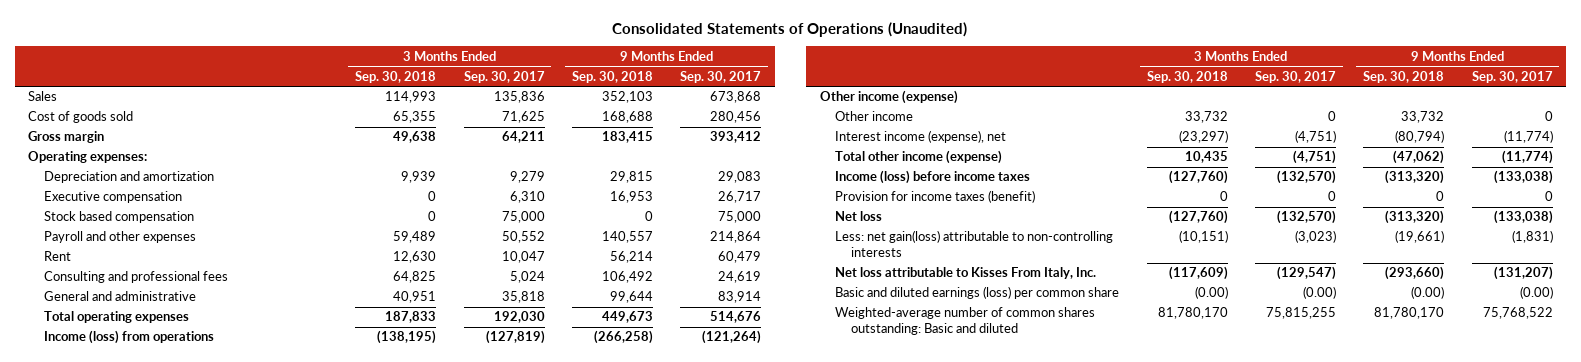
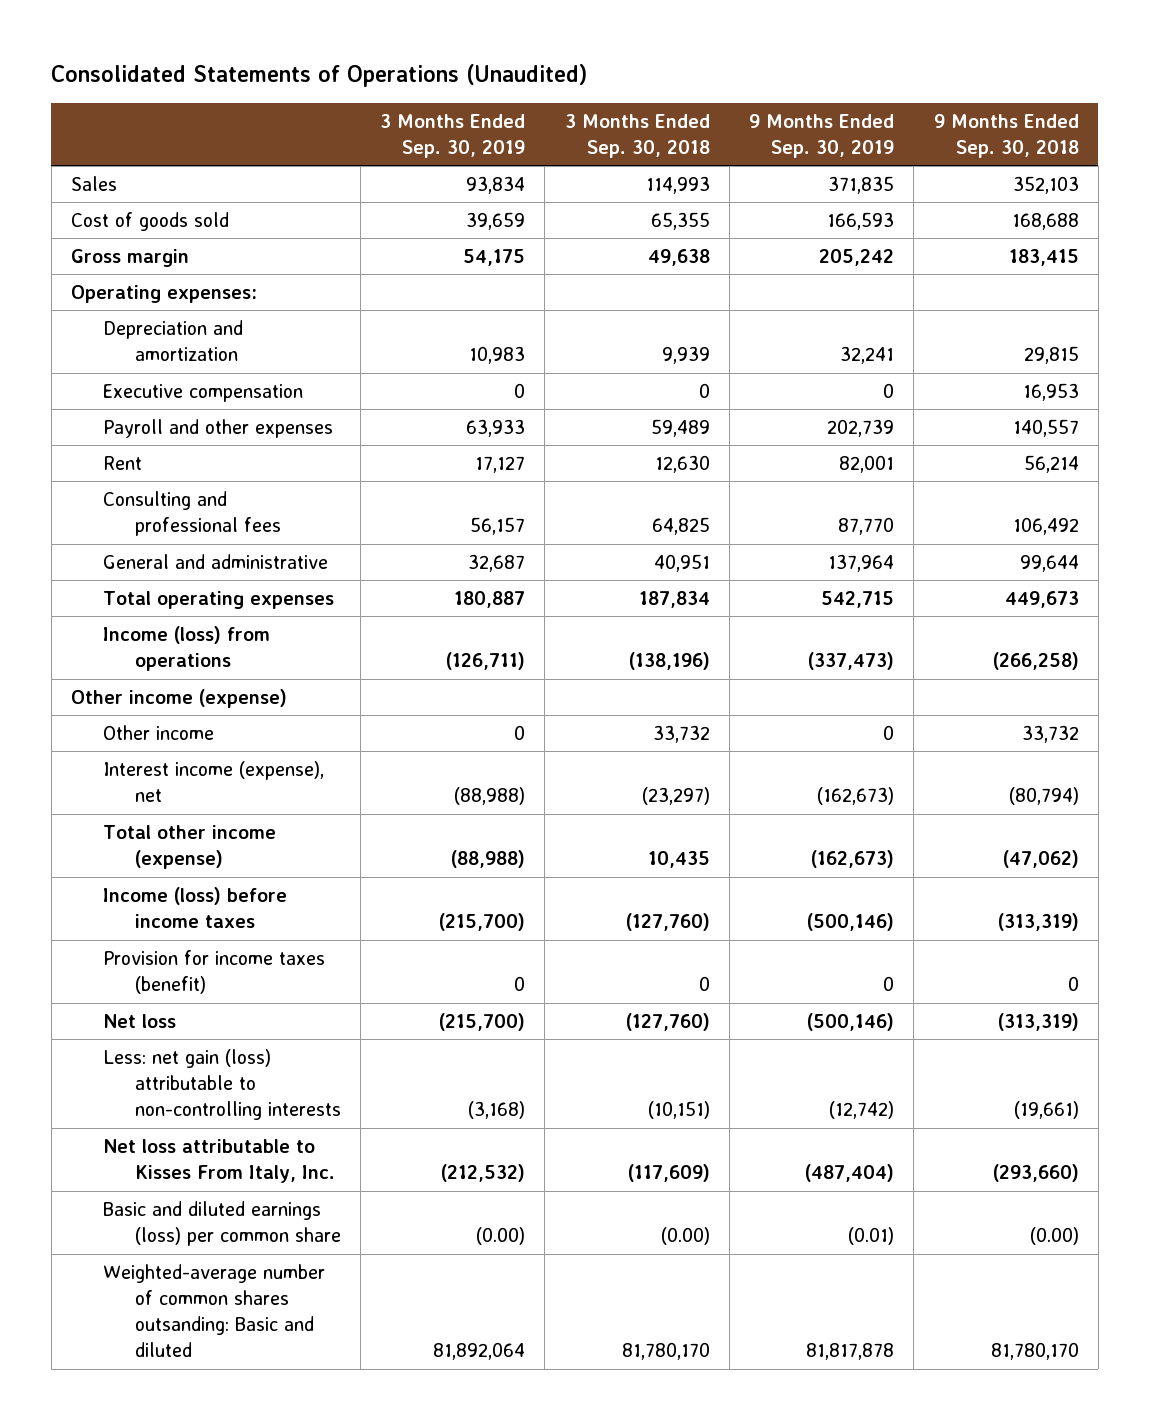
[463,70,545,83] Sep. 30, 2017 -> none
[680,70,762,83] Sep. 30, 2017 -> none
none -> [380,113,526,158] 3 Months Ended Sep. 30, 2019
none -> [749,113,895,158] 9 Months Ended Sep. 30, 2019
[43,211,194,224] Stock based compensation -> none
[385,311,437,324] 187,833 -> [638,591,710,609] 187,834
[377,330,437,345] (138,195) -> [628,652,710,671] (138,196)
[1385,170,1445,185] (313,320) -> [997,913,1079,932] (313,319)
[1385,210,1445,225] (313,320) -> [997,1013,1079,1032] (313,319)
[835,230,1114,258] Less: net gain(loss) attributable to non-controlling interests -> [102,1049,341,1121] Less: net gain (loss) attributable to non-controlling interests
[835,307,1096,336] Weighted-average number of common shares outstanding: Basic and diluted -> [102,1264,325,1358] Weighted-average number of common shares outsanding: Basic and diluted

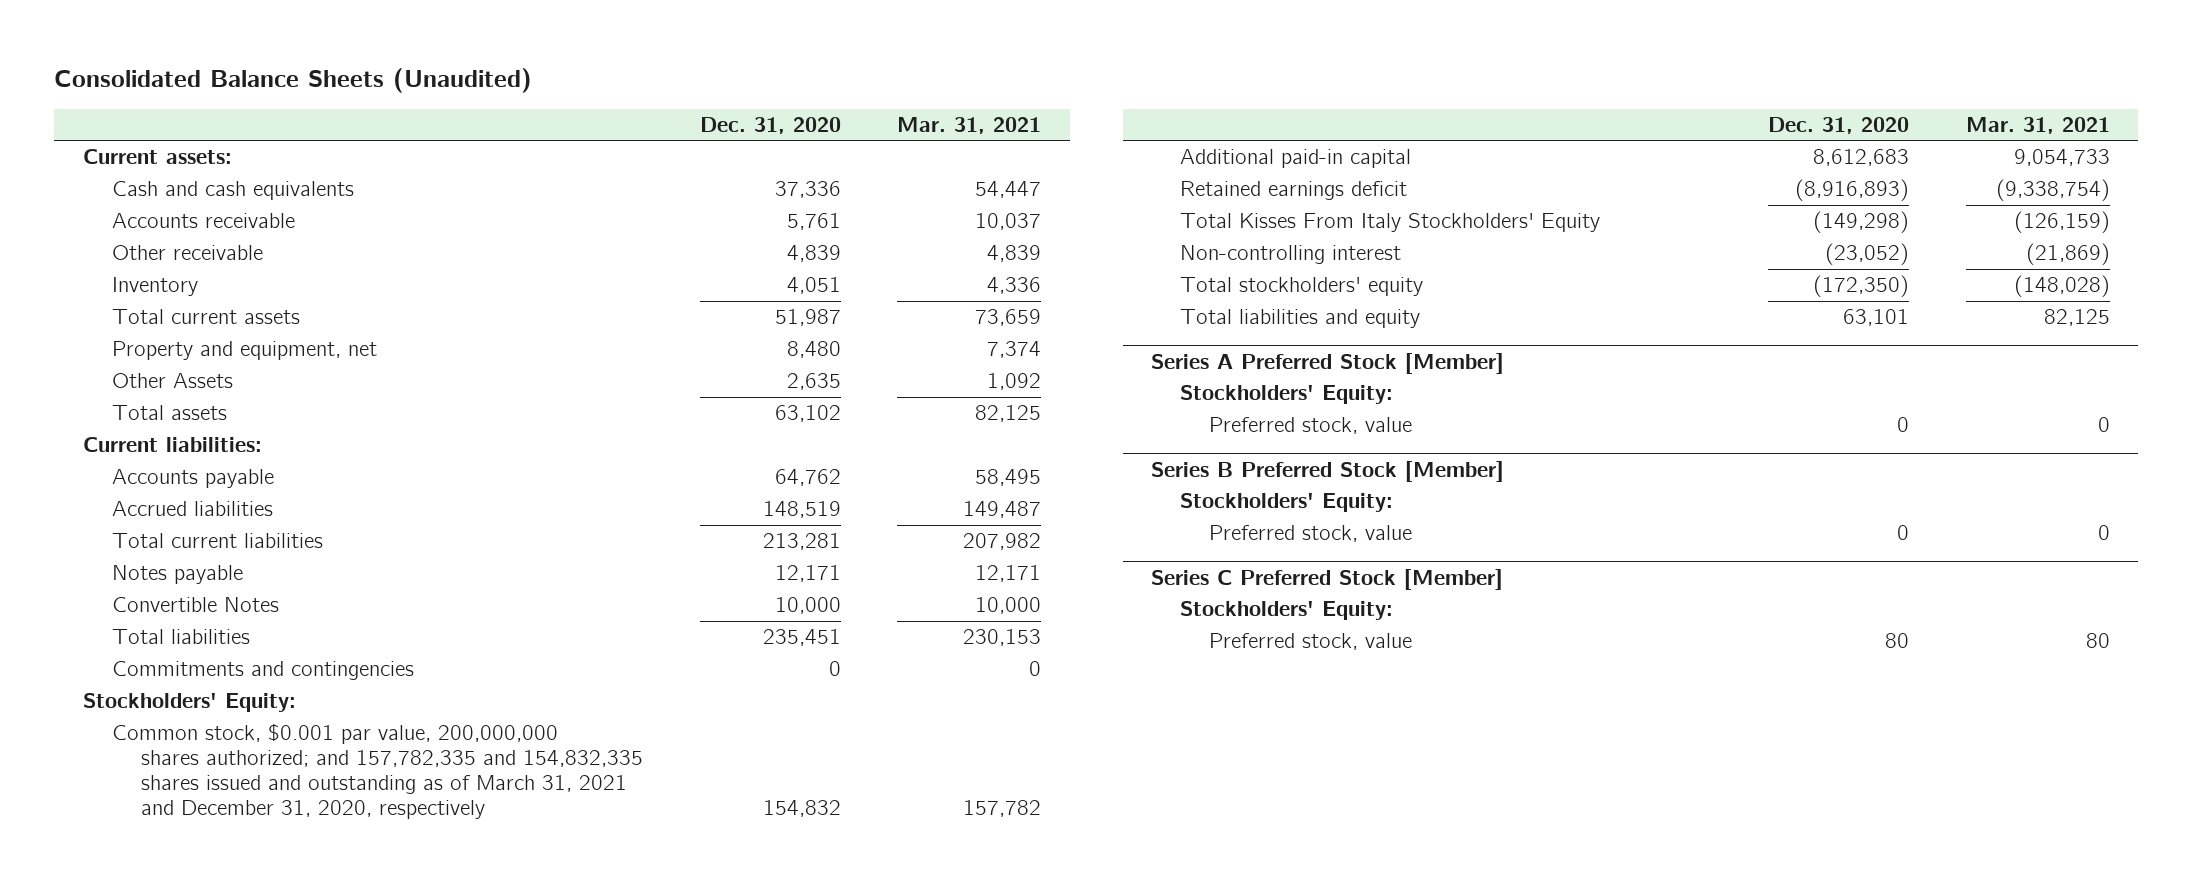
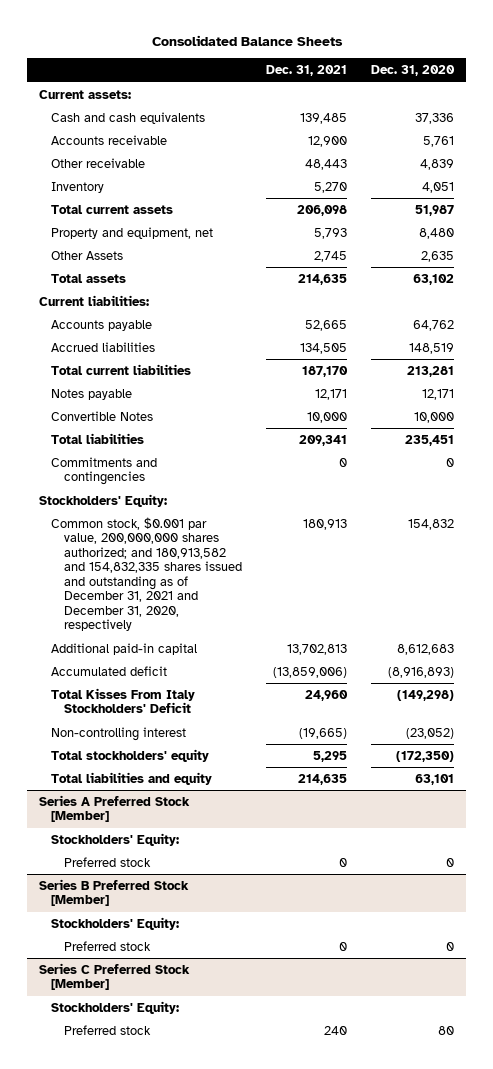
[54,68,533,94] Consolidated Balance Sheets (Unaudited) -> [151,34,343,46] Consolidated Balance Sheets
[897,116,1042,134] Mar. 31, 2021 -> none
none -> [265,65,347,77] Dec. 31, 2021
[111,723,643,820] Common stock, $0.001 par value, 200,000,000 shares authorized; and 157,782,335 and 154,832,335 shares issued and outstanding as of March 31, 2021 and December 31, 2020, respectively -> [51,516,242,631] Common stock, $0.001 par value, 200,000,000 shares authorized; and 180,913,582 and 154,832,335 shares issued and outstanding as of December 31, 2021 and December 31, 2020, respectively
[1180,181,1408,201] Retained earnings deficit -> [51,665,168,676] Accumulated deficit
[1180,213,1601,233] Total Kisses From Italy Stockholders' Equity -> [51,687,196,714] Total Kisses From Italy Stockholders' Deficit
[1209,417,1413,435] Preferred stock, value -> [63,856,151,867] Preferred stock
[1209,525,1413,543] Preferred stock, value -> [63,940,151,951] Preferred stock
[1209,633,1413,651] Preferred stock, value -> [63,1024,151,1035] Preferred stock

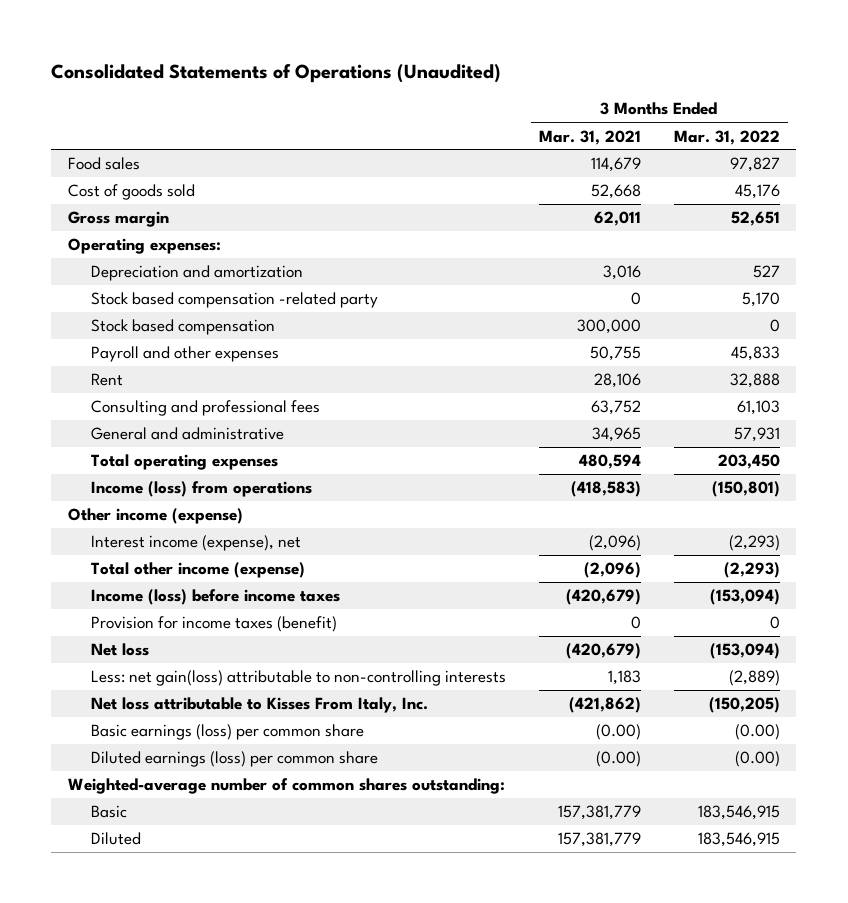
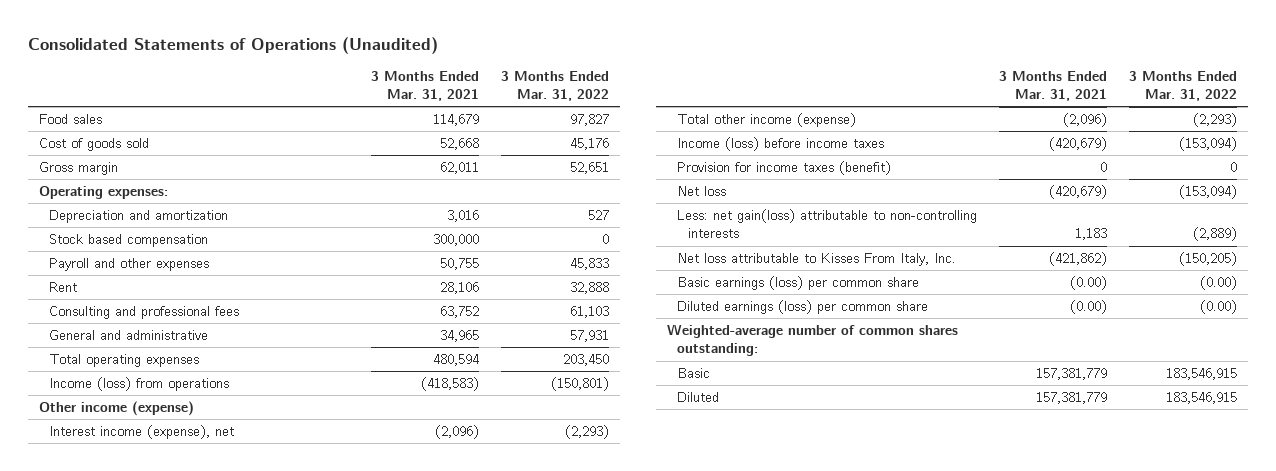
[90,292,378,309] Stock based compensation -related party -> none

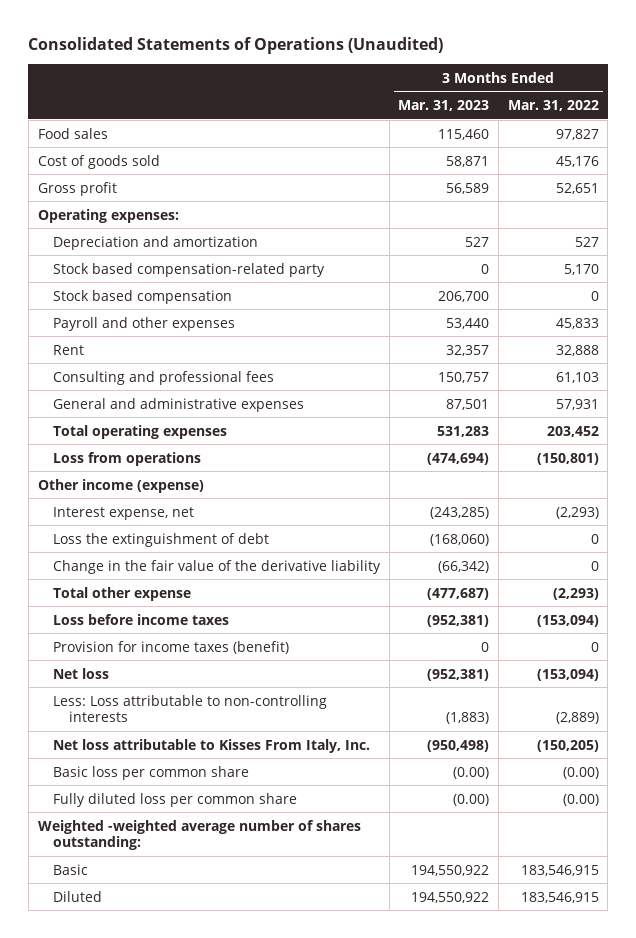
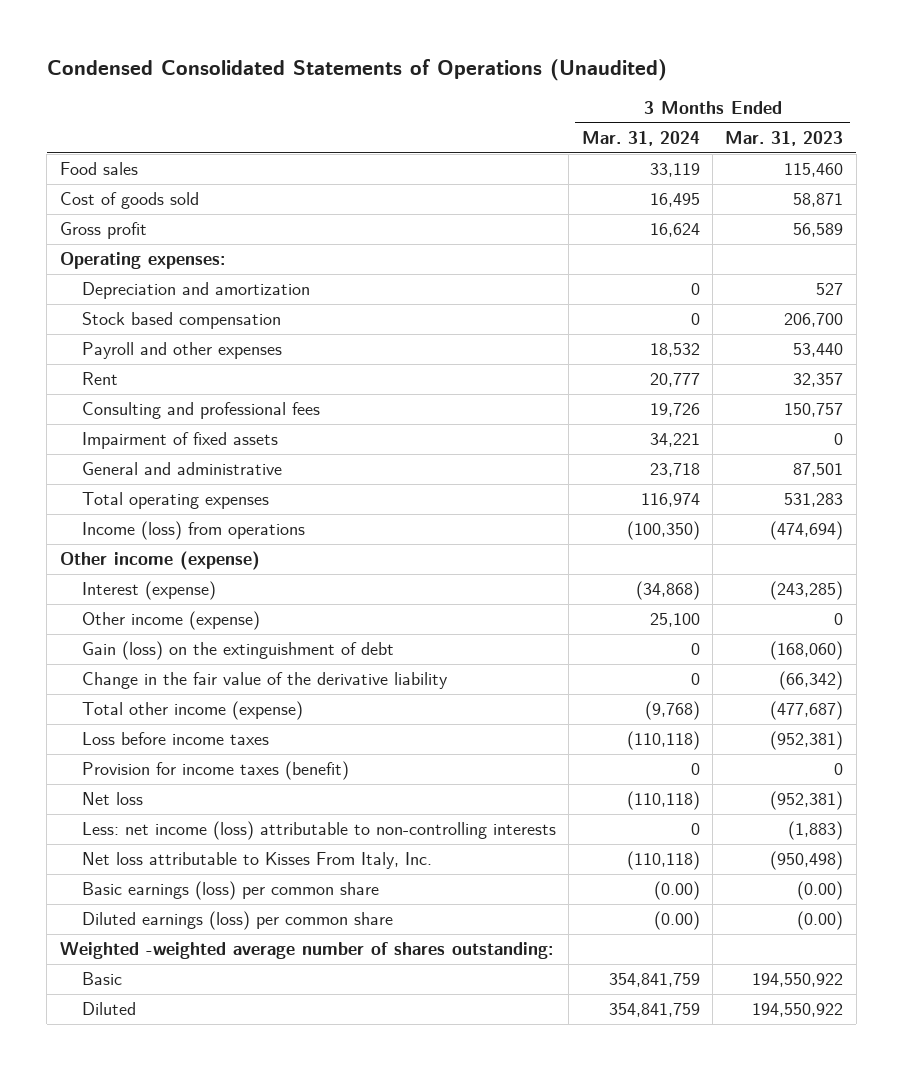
[28,37,444,55] Consolidated Statements of Operations (Unaudited) -> [46,58,667,81] Condensed Consolidated Statements of Operations (Unaudited)
[507,100,599,112] Mar. 31, 2022 -> none
none -> [581,131,700,147] Mar. 31, 2024
[53,262,326,277] Stock based compensation-related party -> none
none -> [82,432,279,450] Impairment of fixed assets
[53,397,305,412] General and administrative expenses -> [82,462,283,476] General and administrative
[53,451,202,466] Loss from operations -> [82,521,306,541] Income (loss) from operations
[53,506,195,520] Interest expense, net -> [82,581,217,601] Interest (expense)
none -> [82,611,261,631] Other income (expense)
[53,532,270,547] Loss the extinguishment of debt -> [82,641,395,661] Gain (loss) on the extinguishment of debt
[53,586,192,601] Total other expense -> [82,701,304,721] Total other income (expense)
[53,694,328,723] Less: Loss attributable to non-controlling interests -> [82,821,557,841] Less: net income (loss) attributable to non-controlling interests
[53,765,250,780] Basic loss per common share -> [82,881,380,901] Basic earnings (loss) per common share
[53,792,298,807] Fully diluted loss per common share -> [82,911,394,931] Diluted earnings (loss) per common share

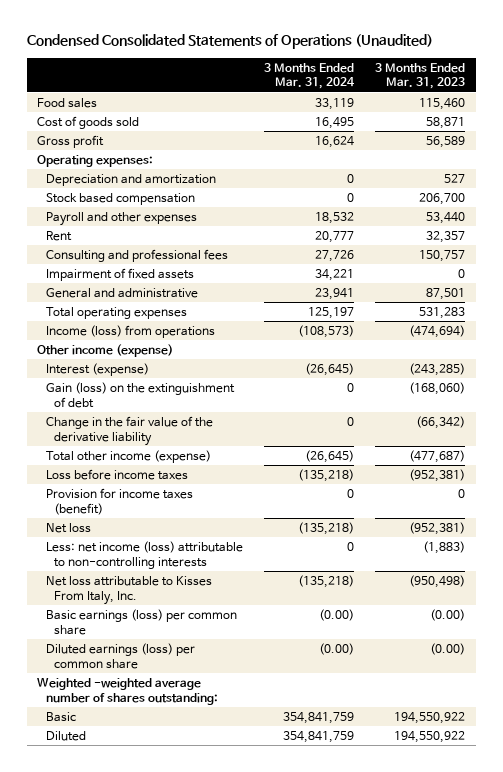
[649,403,700,418] 19,726 -> [315,249,355,262] 27,726
[649,463,700,478] 23,718 -> [315,287,355,300] 23,941
[640,493,700,508] 116,974 -> [308,306,355,319] 125,197
[626,521,700,541] (100,350) -> [298,324,355,338] (108,573)
[82,611,261,631] Other income (expense) -> none
[635,581,700,601] (34,868) -> [305,362,355,376] (26,645)
[644,701,700,721] (9,768) -> [305,449,355,463] (26,645)
[626,731,700,751] (110,118) -> [298,468,355,482] (135,218)
[626,791,700,811] (110,118) -> [298,521,355,535] (135,218)
[626,851,700,871] (110,118) -> [298,574,355,588] (135,218)

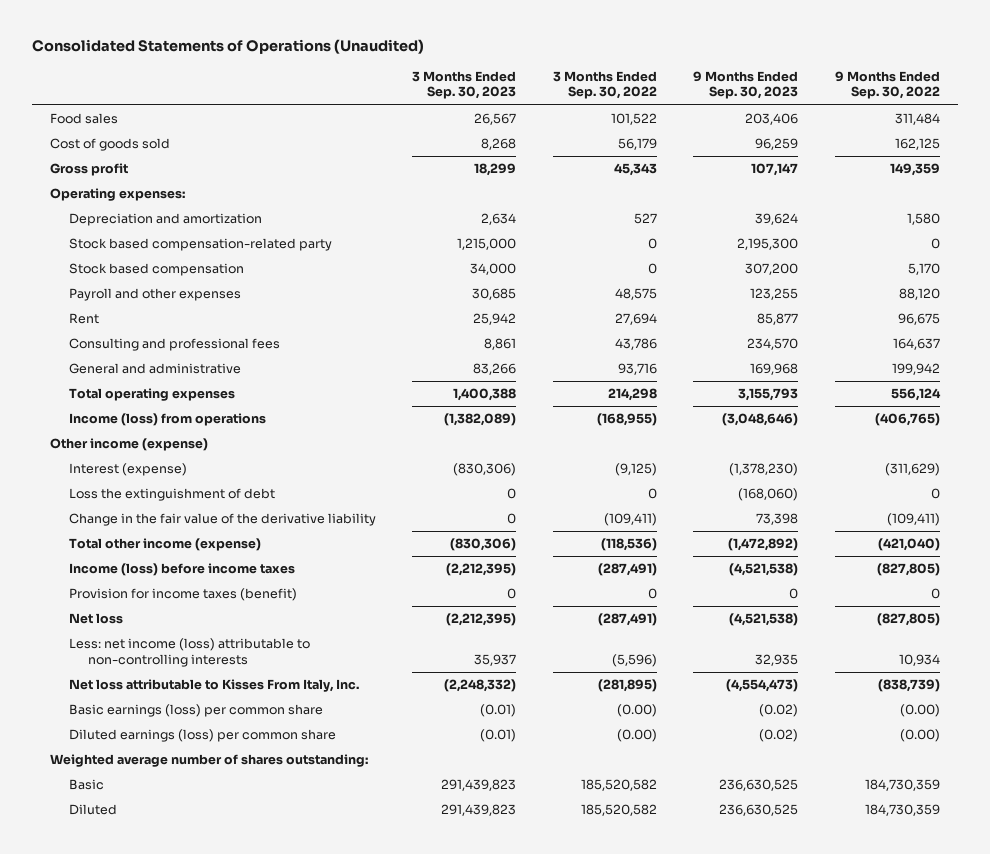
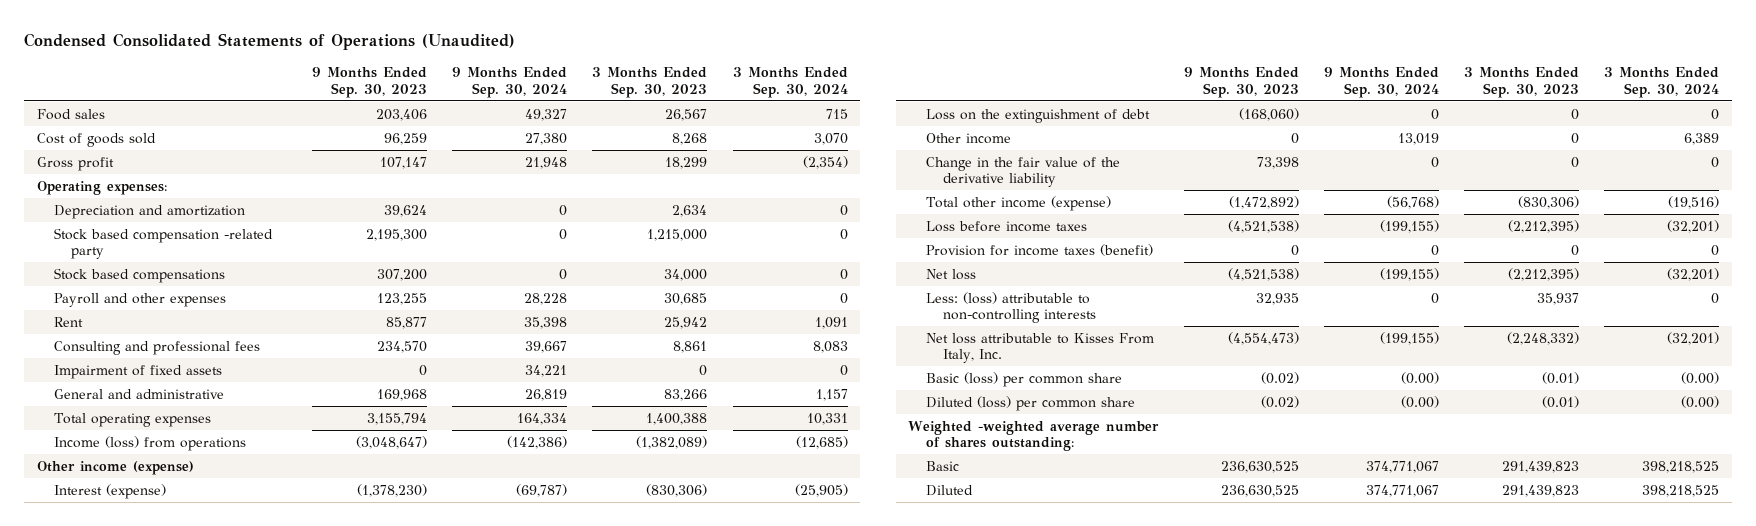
[31,39,424,55] Consolidated Statements of Operations (Unaudited) -> [24,33,516,51] Condensed Consolidated Statements of Operations (Unaudited)
[552,71,657,100] 3 Months Ended Sep. 30, 2022 -> none
[834,71,940,100] 9 Months Ended Sep. 30, 2022 -> none
none -> [452,67,568,98] 9 Months Ended Sep. 30, 2024
none -> [732,67,848,98] 3 Months Ended Sep. 30, 2024
[69,238,333,252] Stock based compensation-related party -> [54,227,274,260] Stock based compensation -related party
[69,263,245,277] Stock based compensation -> [54,267,226,283] Stock based compensations
none -> [54,364,223,379] Impairment of fixed assets
[738,388,799,402] 3,155,793 -> [366,412,427,425] 3,155,794
[722,413,799,427] (3,048,646) -> [355,435,427,449] (3,048,647)
[69,488,276,502] Loss the extinguishment of debt -> [925,108,1150,123] Loss on the extinguishment of debt
none -> [925,132,1011,144] Other income
[69,563,296,577] Income (loss) before income taxes -> [925,220,1087,232] Loss before income taxes
[69,638,311,667] Less: net income (loss) attributable to non-controlling interests -> [925,291,1097,324] Less: (loss) attributable to non-controlling interests
[69,704,324,718] Basic earnings (loss) per common share -> [925,371,1122,387] Basic (loss) per common share
[69,729,337,743] Diluted earnings (loss) per common share -> [925,395,1135,411] Diluted (loss) per common share
[50,754,369,768] Weighted average number of shares outstanding: -> [908,420,1160,452] Weighted -weighted average number of shares outstanding:

